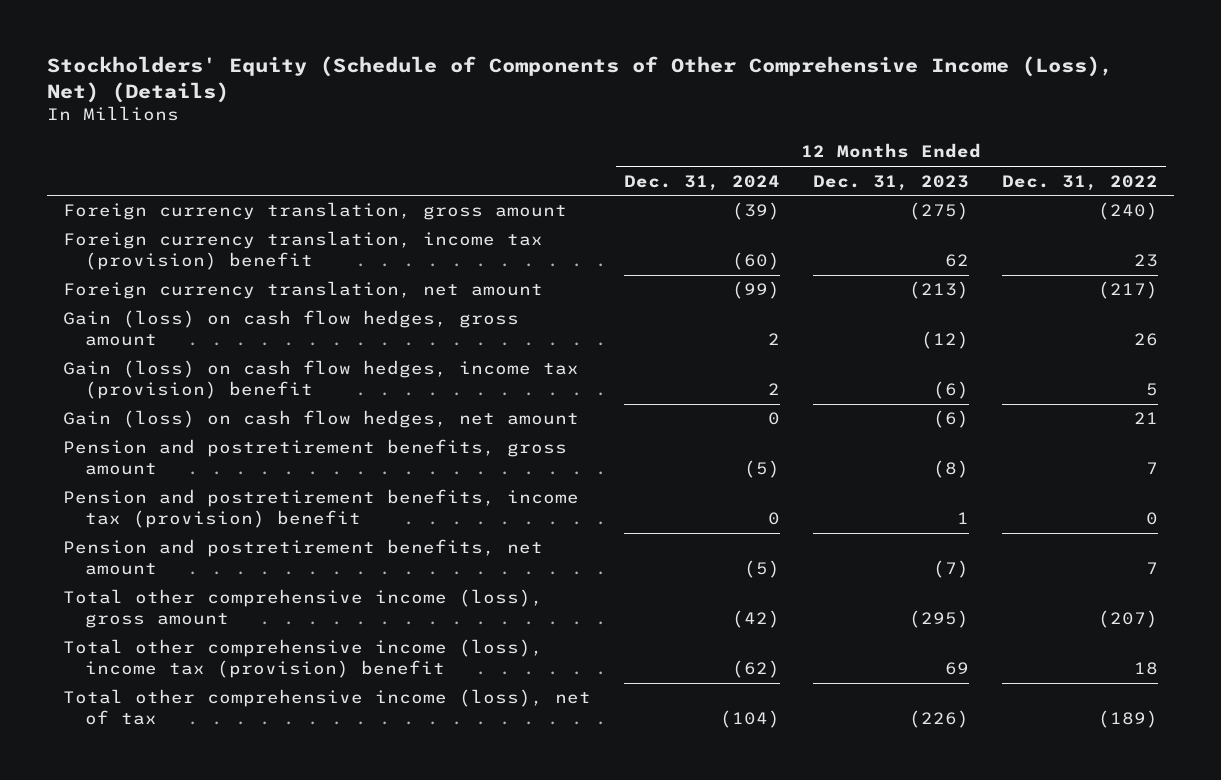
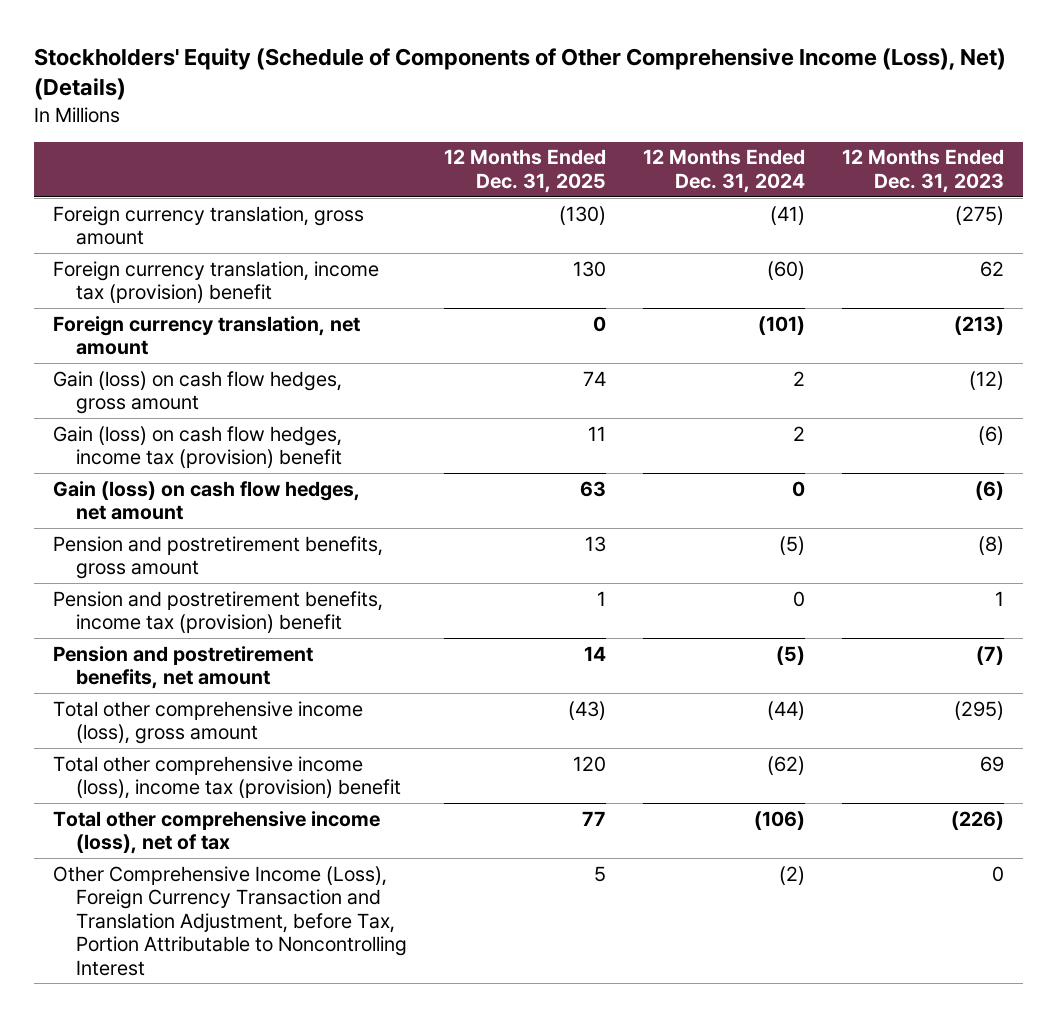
[1001,174,1158,191] Dec. 31, 2022 -> none
none -> [444,149,607,193] 12 Months Ended Dec. 31, 2025
[731,202,780,221] (39) -> [770,205,806,225] (41)
[731,281,780,300] (99) -> [758,315,806,335] (101)
[731,610,780,629] (42) -> [767,700,806,720] (44)
[719,710,780,729] (104) -> [754,810,806,830] (106)
none -> [52,865,407,976] Other Comprehensive Income (Loss), Foreign Currency Transaction and Translation Adjustment, before Tax, Portion Attributable to Noncontrolling Interest

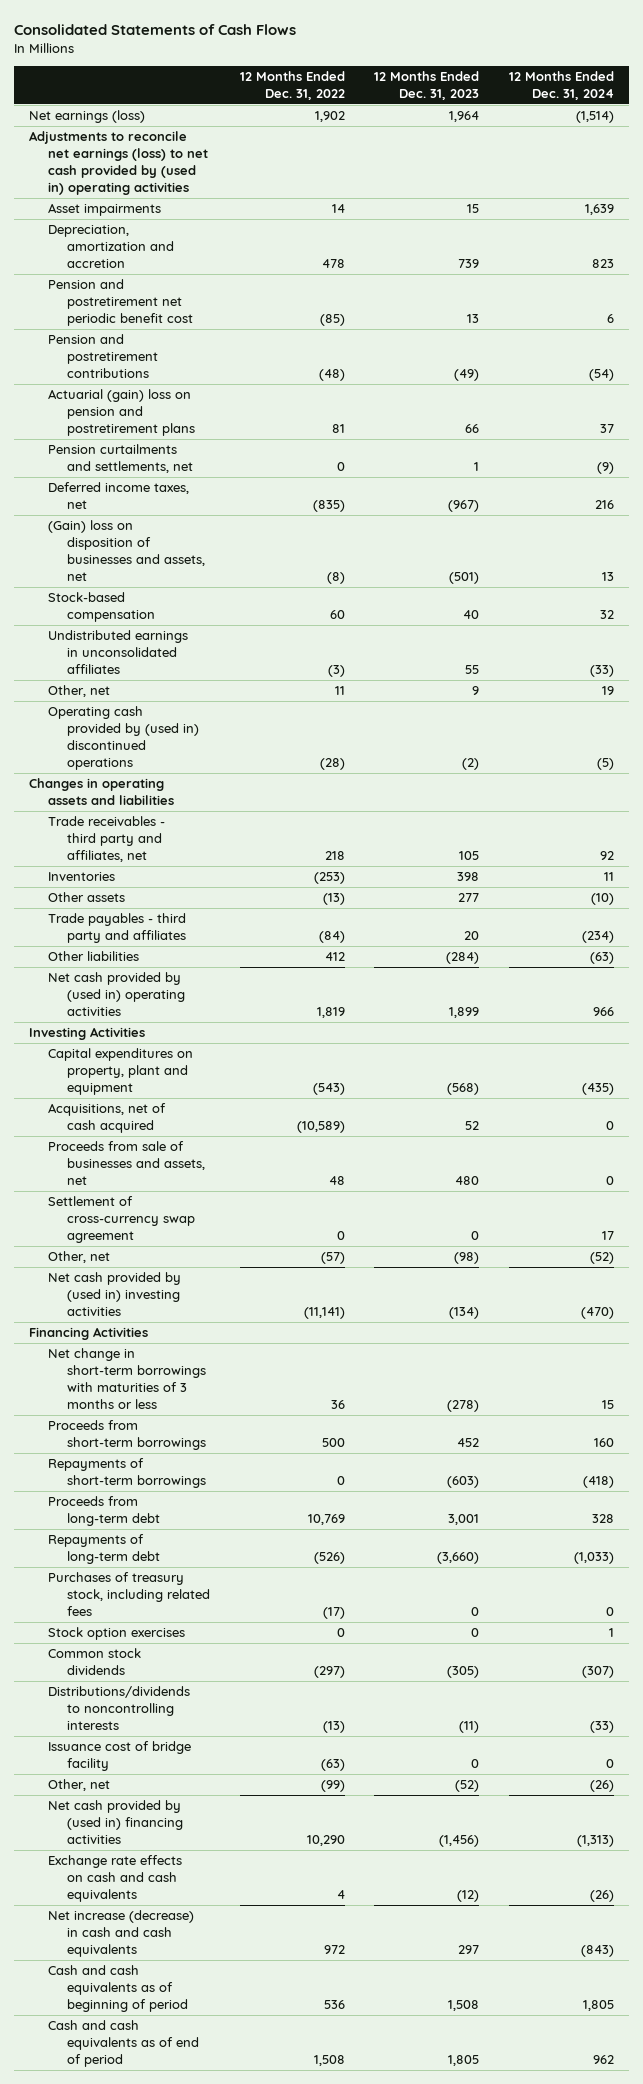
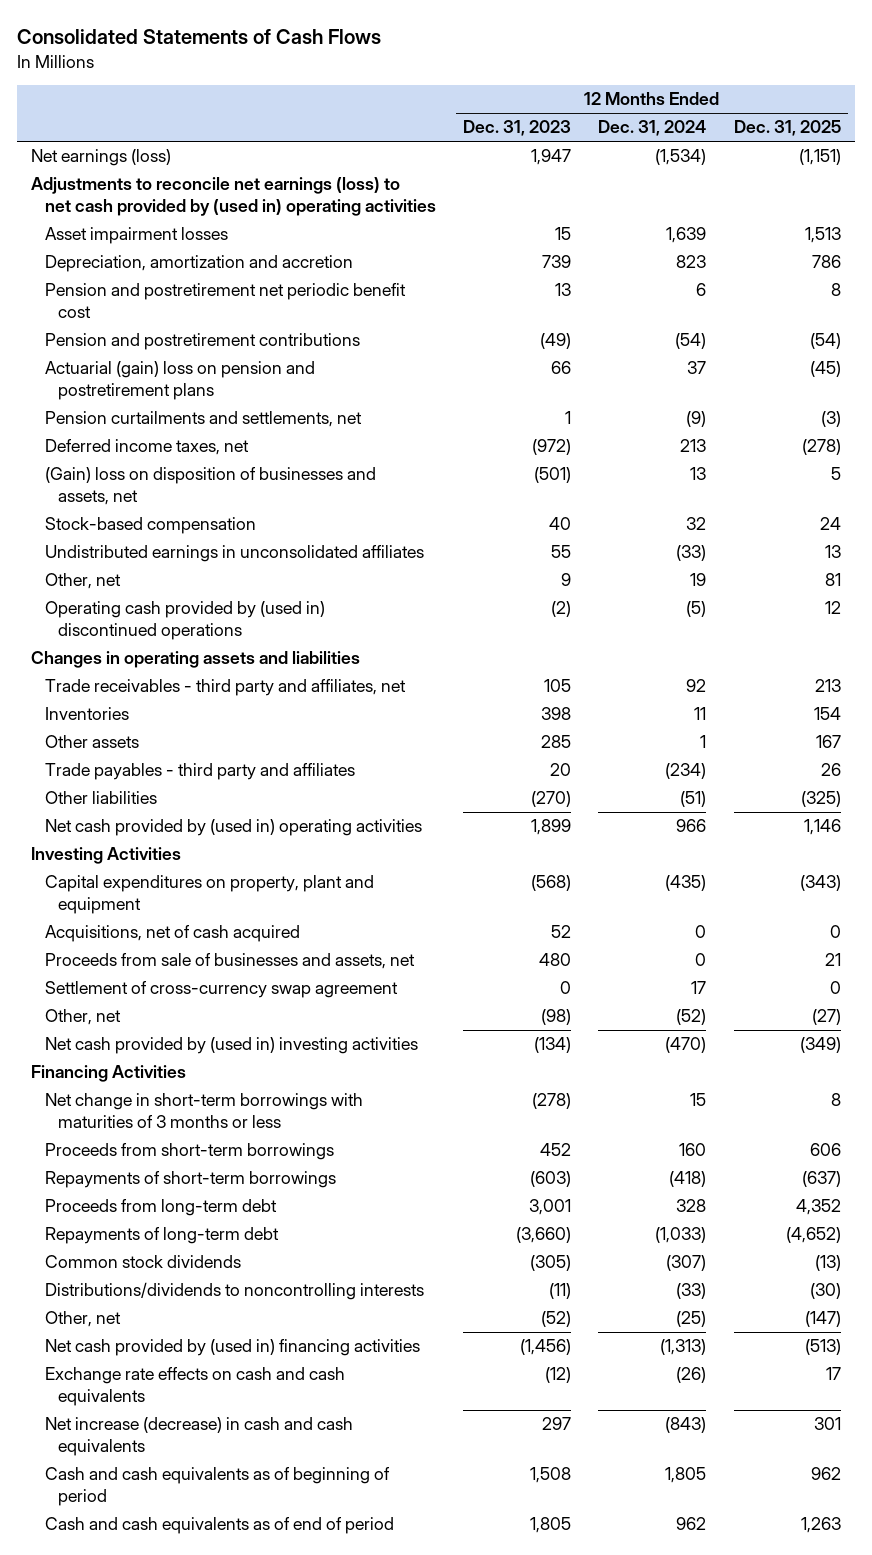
[239,71,345,101] 12 Months Ended Dec. 31, 2022 -> none
none -> [733,120,841,137] Dec. 31, 2025
[449,110,480,122] 1,964 -> [531,149,572,166] 1,947
[576,110,615,123] (1,514) -> [655,149,707,166] (1,534)
[48,202,162,216] Asset impairments -> [44,227,228,245] Asset impairment losses
[448,499,480,512] (967) -> [532,439,572,456] (972)
[595,499,615,509] 216 -> [680,439,707,453] 213
[458,892,480,902] 277 -> [541,735,572,749] 285
[591,892,615,905] (10) -> [700,735,707,749] 1
[446,951,480,964] (284) -> [531,791,572,808] (270)
[590,951,615,964] (63) -> [680,791,707,808] (51)
[48,1571,210,1616] Purchases of treasury stock, including related fees -> none
[48,1626,186,1640] Stock option exercises -> none
[48,1740,192,1771] Issuance cost of bridge facility -> none
[590,1779,615,1792] (26) -> [676,1311,707,1328] (25)

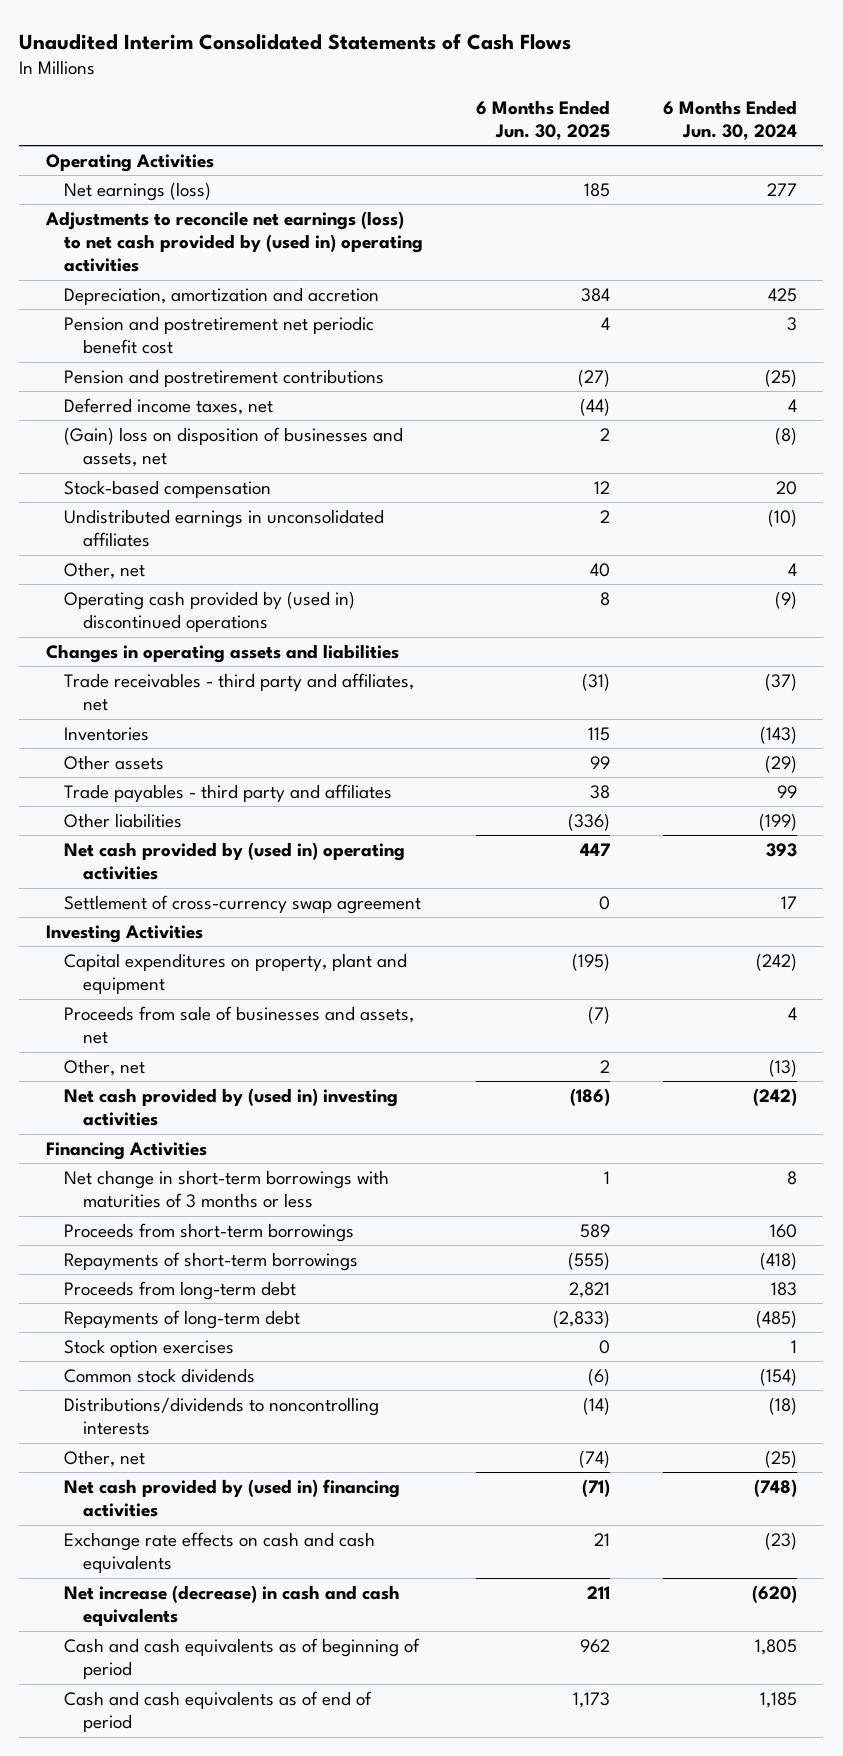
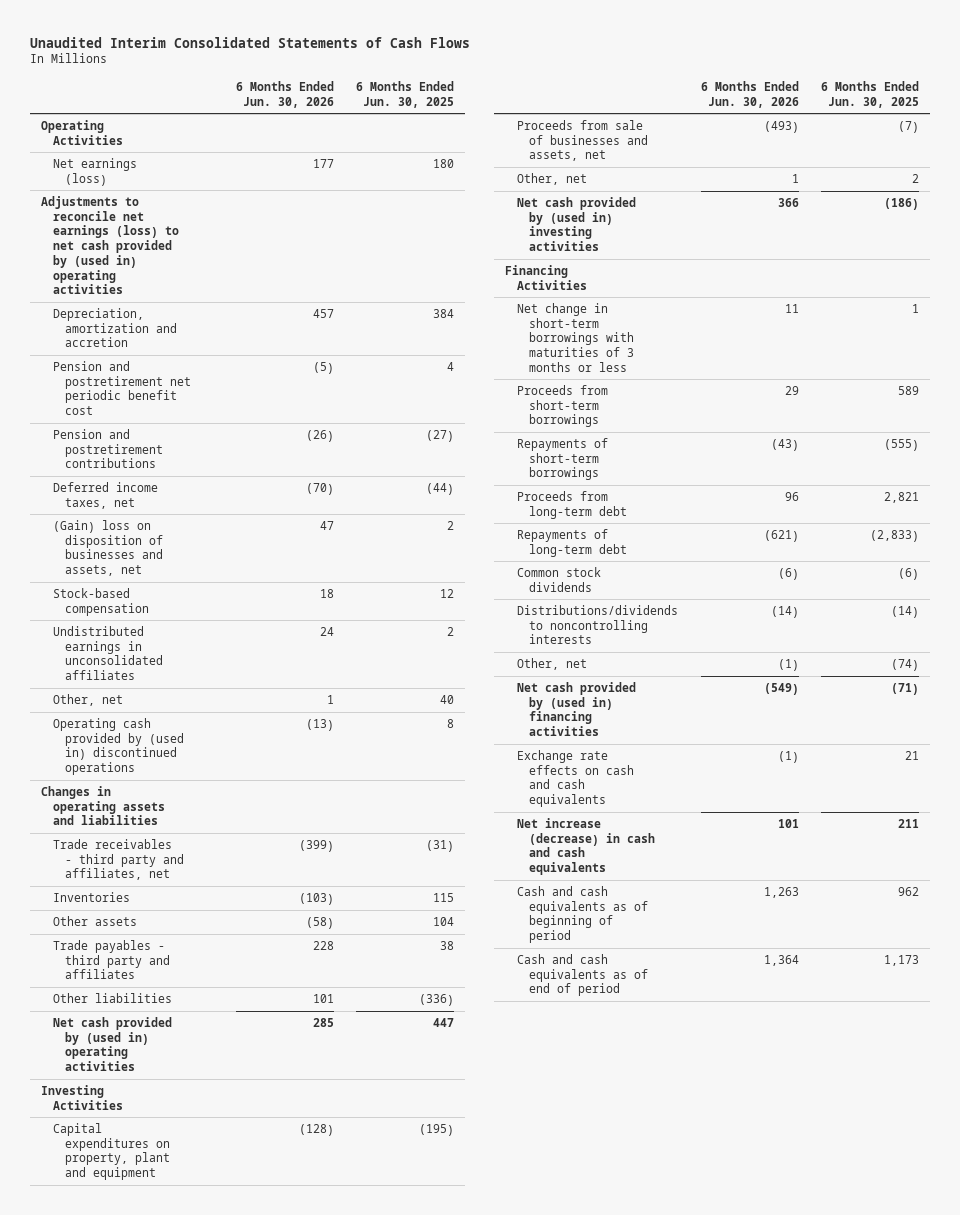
[662,99,797,140] 6 Months Ended Jun. 30, 2024 -> none
none -> [236,80,335,108] 6 Months Ended Jun. 30, 2026
[584,182,611,197] 185 -> [433,158,455,168] 180
[590,755,611,769] 99 -> [433,916,455,926] 104
[64,894,422,914] Settlement of cross-currency swap agreement -> none
[64,1338,235,1357] Stock option exercises -> none

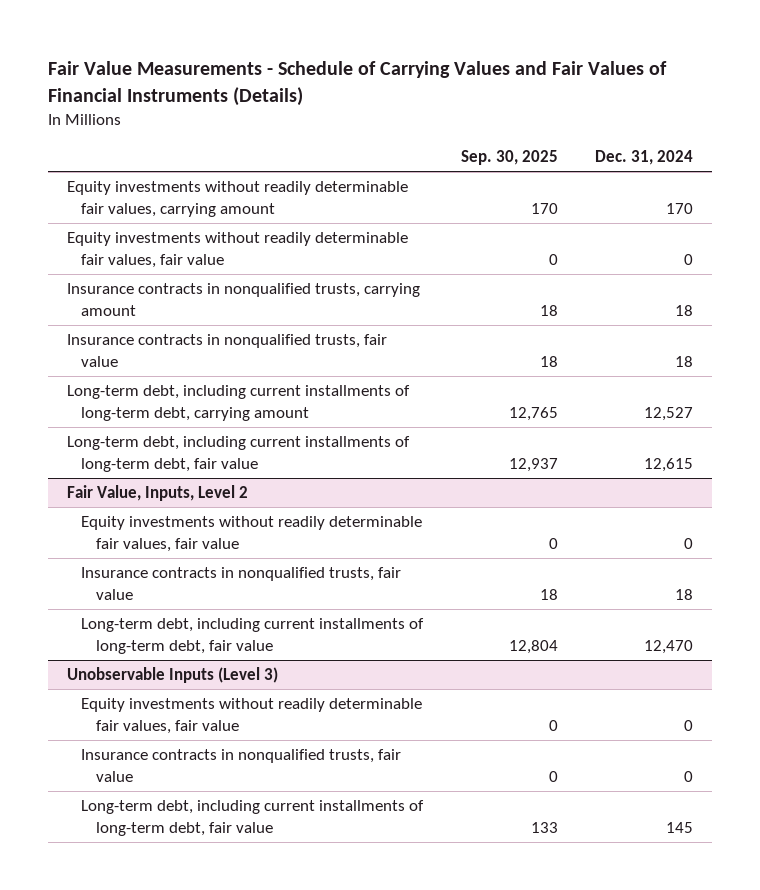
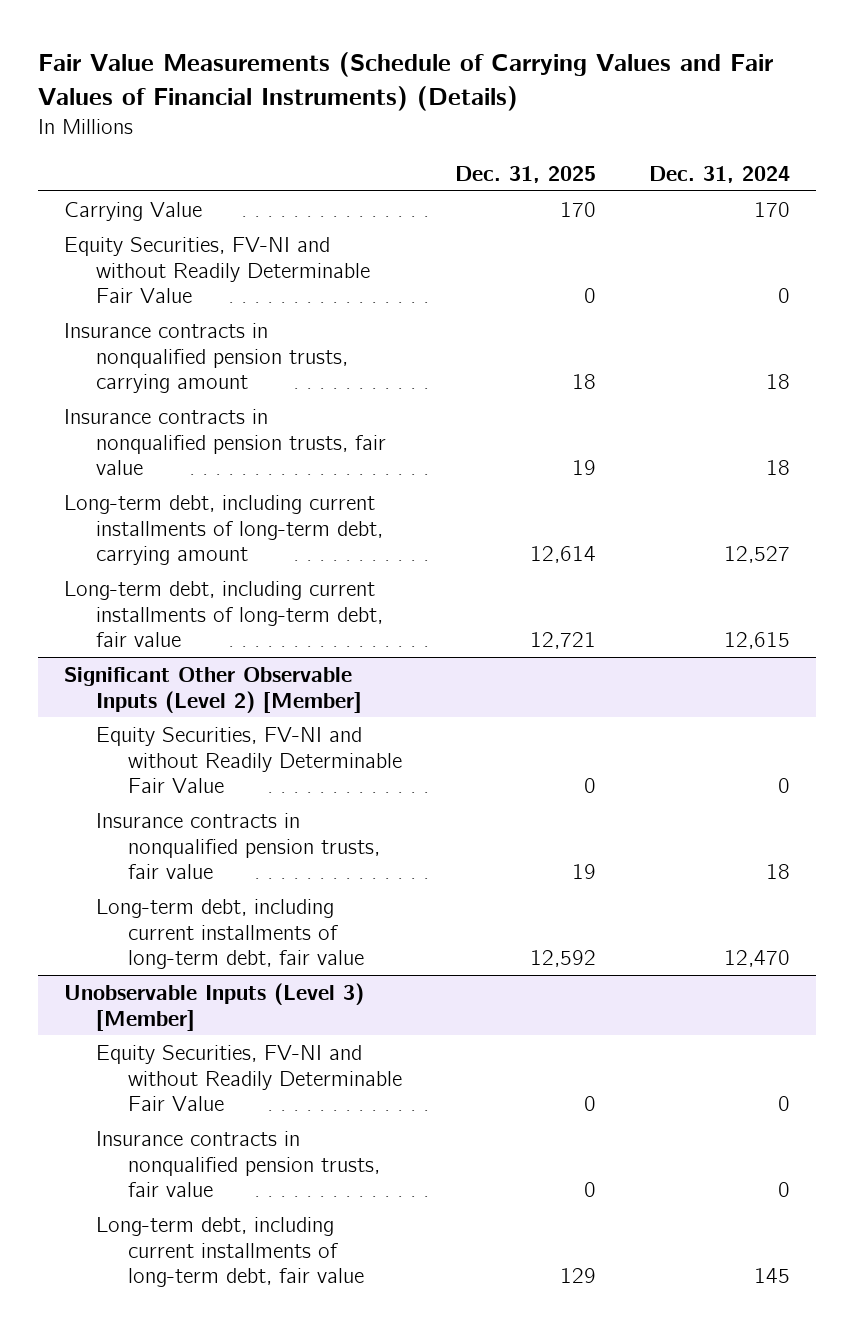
[48,60,668,106] Fair Value Measurements - Schedule of Carrying Values and Fair Values of Financial Instruments (Details) -> [37,52,773,111] Fair Value Measurements (Schedule of Carrying Values and Fair Values of Financial Instruments) (Details)
[460,150,558,166] Sep. 30, 2025 -> none
none -> [455,165,597,183] Dec. 31, 2025
[67,181,409,217] Equity investments without readily determinable fair values, carrying amount -> [64,201,203,221] Carrying Value
[67,232,409,268] Equity investments without readily determinable fair values, fair value -> [64,236,371,304] Equity Securities, FV-NI and without Readily Determinable Fair Value
[67,283,421,316] Insurance contracts in nonqualified trusts, carrying amount -> [64,322,349,394] Insurance contracts in nonqualified pension trusts, carrying amount
[67,334,388,367] Insurance contracts in nonqualified trusts, fair value -> [64,408,387,476] Insurance contracts in nonqualified pension trusts, fair value
[67,485,249,502] Fair Value, Inputs, Level 2 -> [64,666,363,713] Significant Other Observable Inputs (Level 2) [Member]
[81,516,423,552] Equity investments without readily determinable fair values, fair value -> [96,726,403,794] Equity Securities, FV-NI and without Readily Determinable Fair Value
[81,567,402,600] Insurance contracts in nonqualified trusts, fair value -> [96,812,381,880] Insurance contracts in nonqualified pension trusts, fair value
[67,667,279,684] Unobservable Inputs (Level 3) -> [64,982,365,1031] Unobservable Inputs (Level 3) [Member]
[81,698,423,734] Equity investments without readily determinable fair values, fair value -> [96,1044,403,1112] Equity Securities, FV-NI and without Readily Determinable Fair Value
[81,749,402,782] Insurance contracts in nonqualified trusts, fair value -> [96,1130,381,1198] Insurance contracts in nonqualified pension trusts, fair value

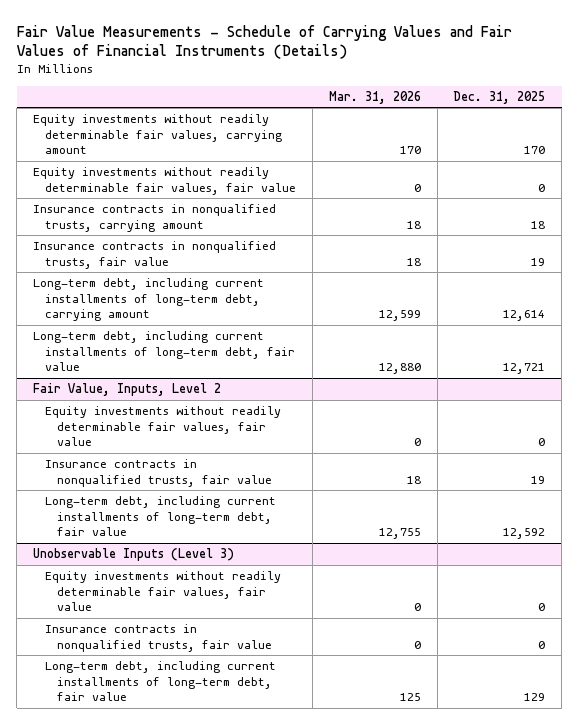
[37,52,773,111] Fair Value Measurements (Schedule of Carrying Values and Fair Values of Financial Instruments) (Details) -> [16,24,512,60] Fair Value Measurements - Schedule of Carrying Values and Fair Values of Financial Instruments (Details)
[648,165,790,183] Dec. 31, 2024 -> none
none -> [328,90,421,104] Mar. 31, 2026
[64,201,203,221] Carrying Value -> [33,114,283,155] Equity investments without readily determinable fair values, carrying amount
[64,236,371,304] Equity Securities, FV-NI and without Readily Determinable Fair Value -> [33,167,297,195] Equity investments without readily determinable fair values, fair value
[64,322,349,394] Insurance contracts in nonqualified pension trusts, carrying amount -> [33,204,277,232] Insurance contracts in nonqualified trusts, carrying amount
[64,408,387,476] Insurance contracts in nonqualified pension trusts, fair value -> [33,241,277,269] Insurance contracts in nonqualified trusts, fair value
[64,666,363,713] Significant Other Observable Inputs (Level 2) [Member] -> [33,383,222,397] Fair Value, Inputs, Level 2
[96,726,403,794] Equity Securities, FV-NI and without Readily Determinable Fair Value -> [45,406,282,447] Equity investments without readily determinable fair values, fair value
[96,812,381,880] Insurance contracts in nonqualified pension trusts, fair value -> [45,459,273,487] Insurance contracts in nonqualified trusts, fair value
[64,982,365,1031] Unobservable Inputs (Level 3) [Member] -> [33,548,235,562] Unobservable Inputs (Level 3)
[96,1044,403,1112] Equity Securities, FV-NI and without Readily Determinable Fair Value -> [45,571,282,612] Equity investments without readily determinable fair values, fair value
[96,1130,381,1198] Insurance contracts in nonqualified pension trusts, fair value -> [45,624,273,652] Insurance contracts in nonqualified trusts, fair value

